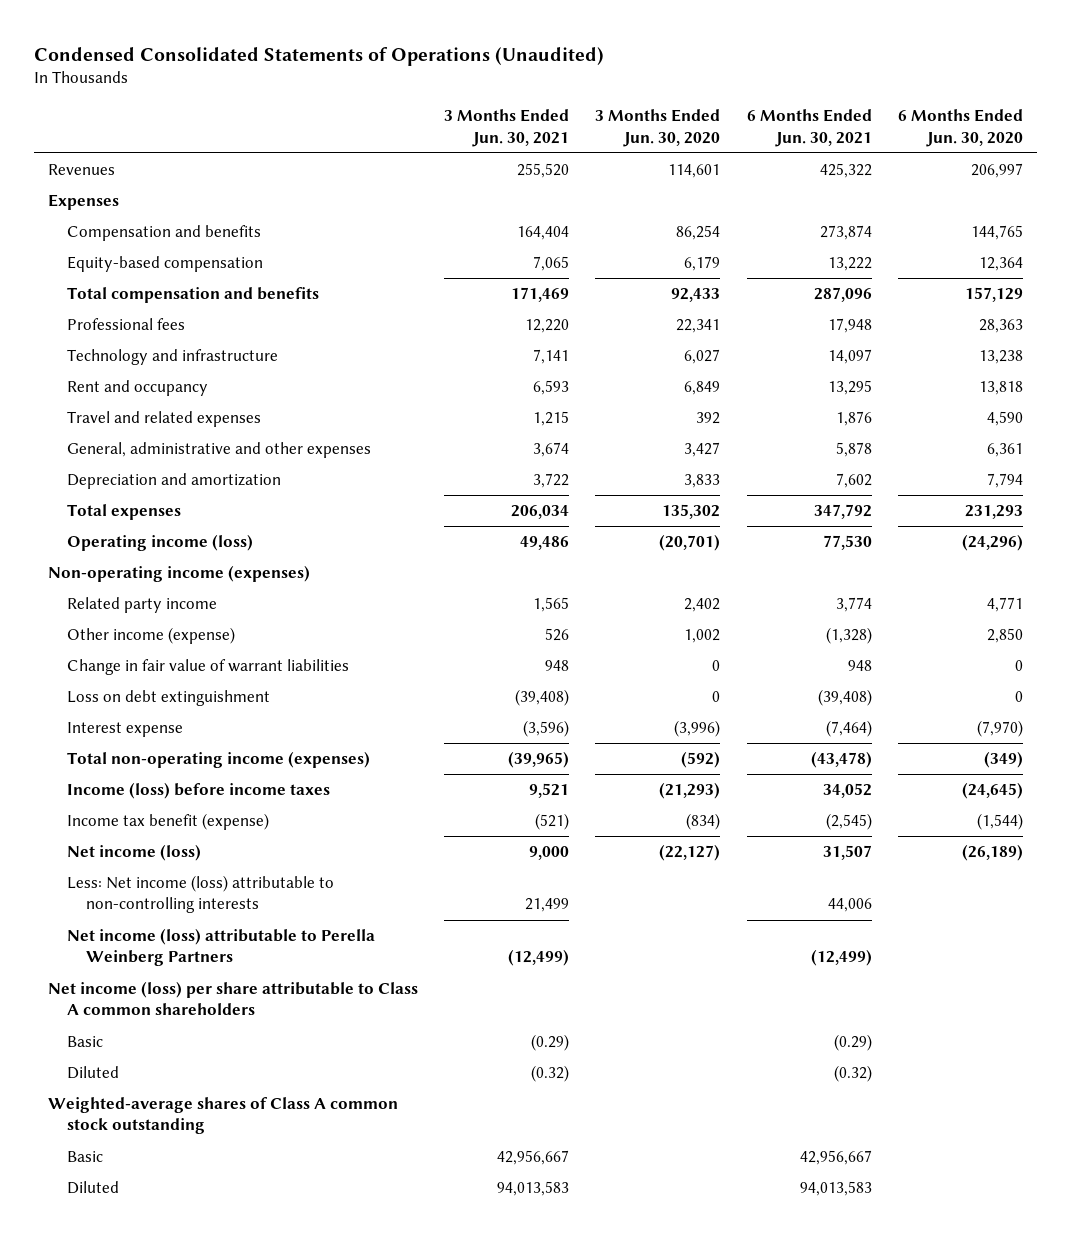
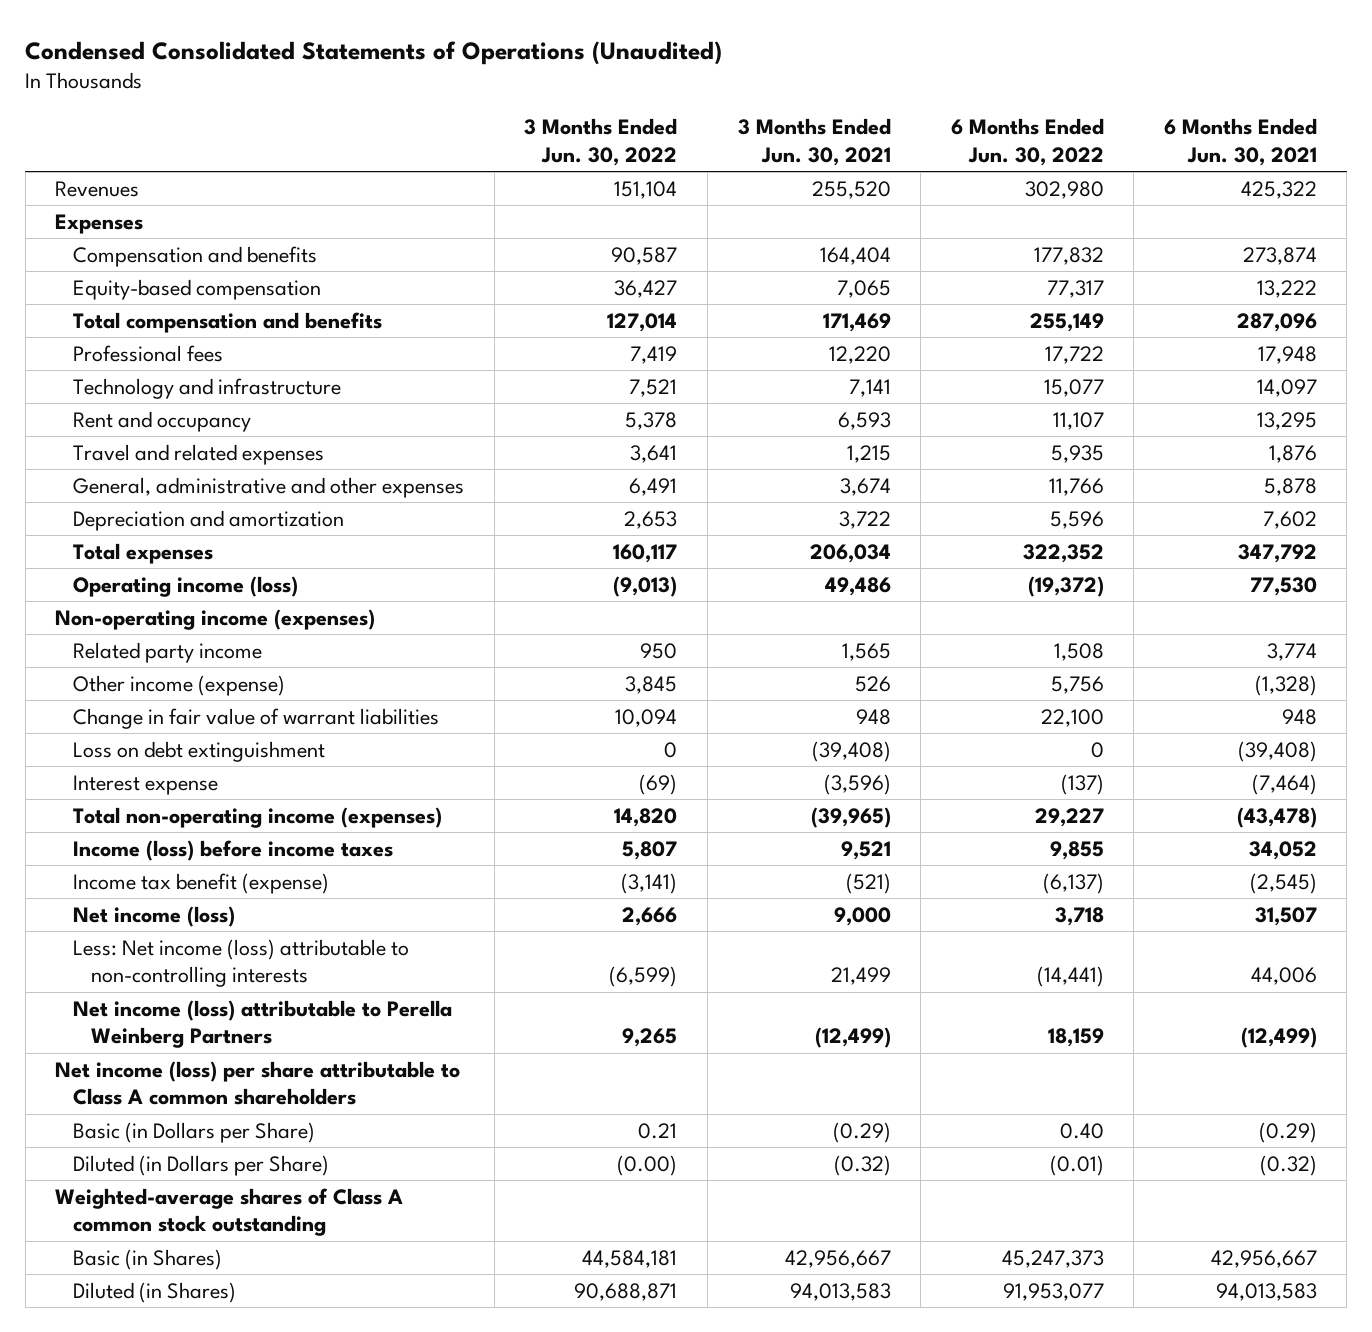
[595,109,721,147] 3 Months Ended Jun. 30, 2020 -> none
[898,109,1024,147] 6 Months Ended Jun. 30, 2020 -> none
none -> [524,118,678,166] 3 Months Ended Jun. 30, 2022
none -> [950,118,1104,166] 6 Months Ended Jun. 30, 2022
[66,1036,103,1048] Basic -> [73,1121,316,1143] Basic (in Dollars per Share)
[66,1066,119,1080] Diluted -> [73,1154,330,1176] Diluted (in Dollars per Share)
[66,1151,103,1163] Basic -> [73,1248,223,1270] Basic (in Shares)
[66,1181,119,1195] Diluted -> [73,1281,237,1303] Diluted (in Shares)

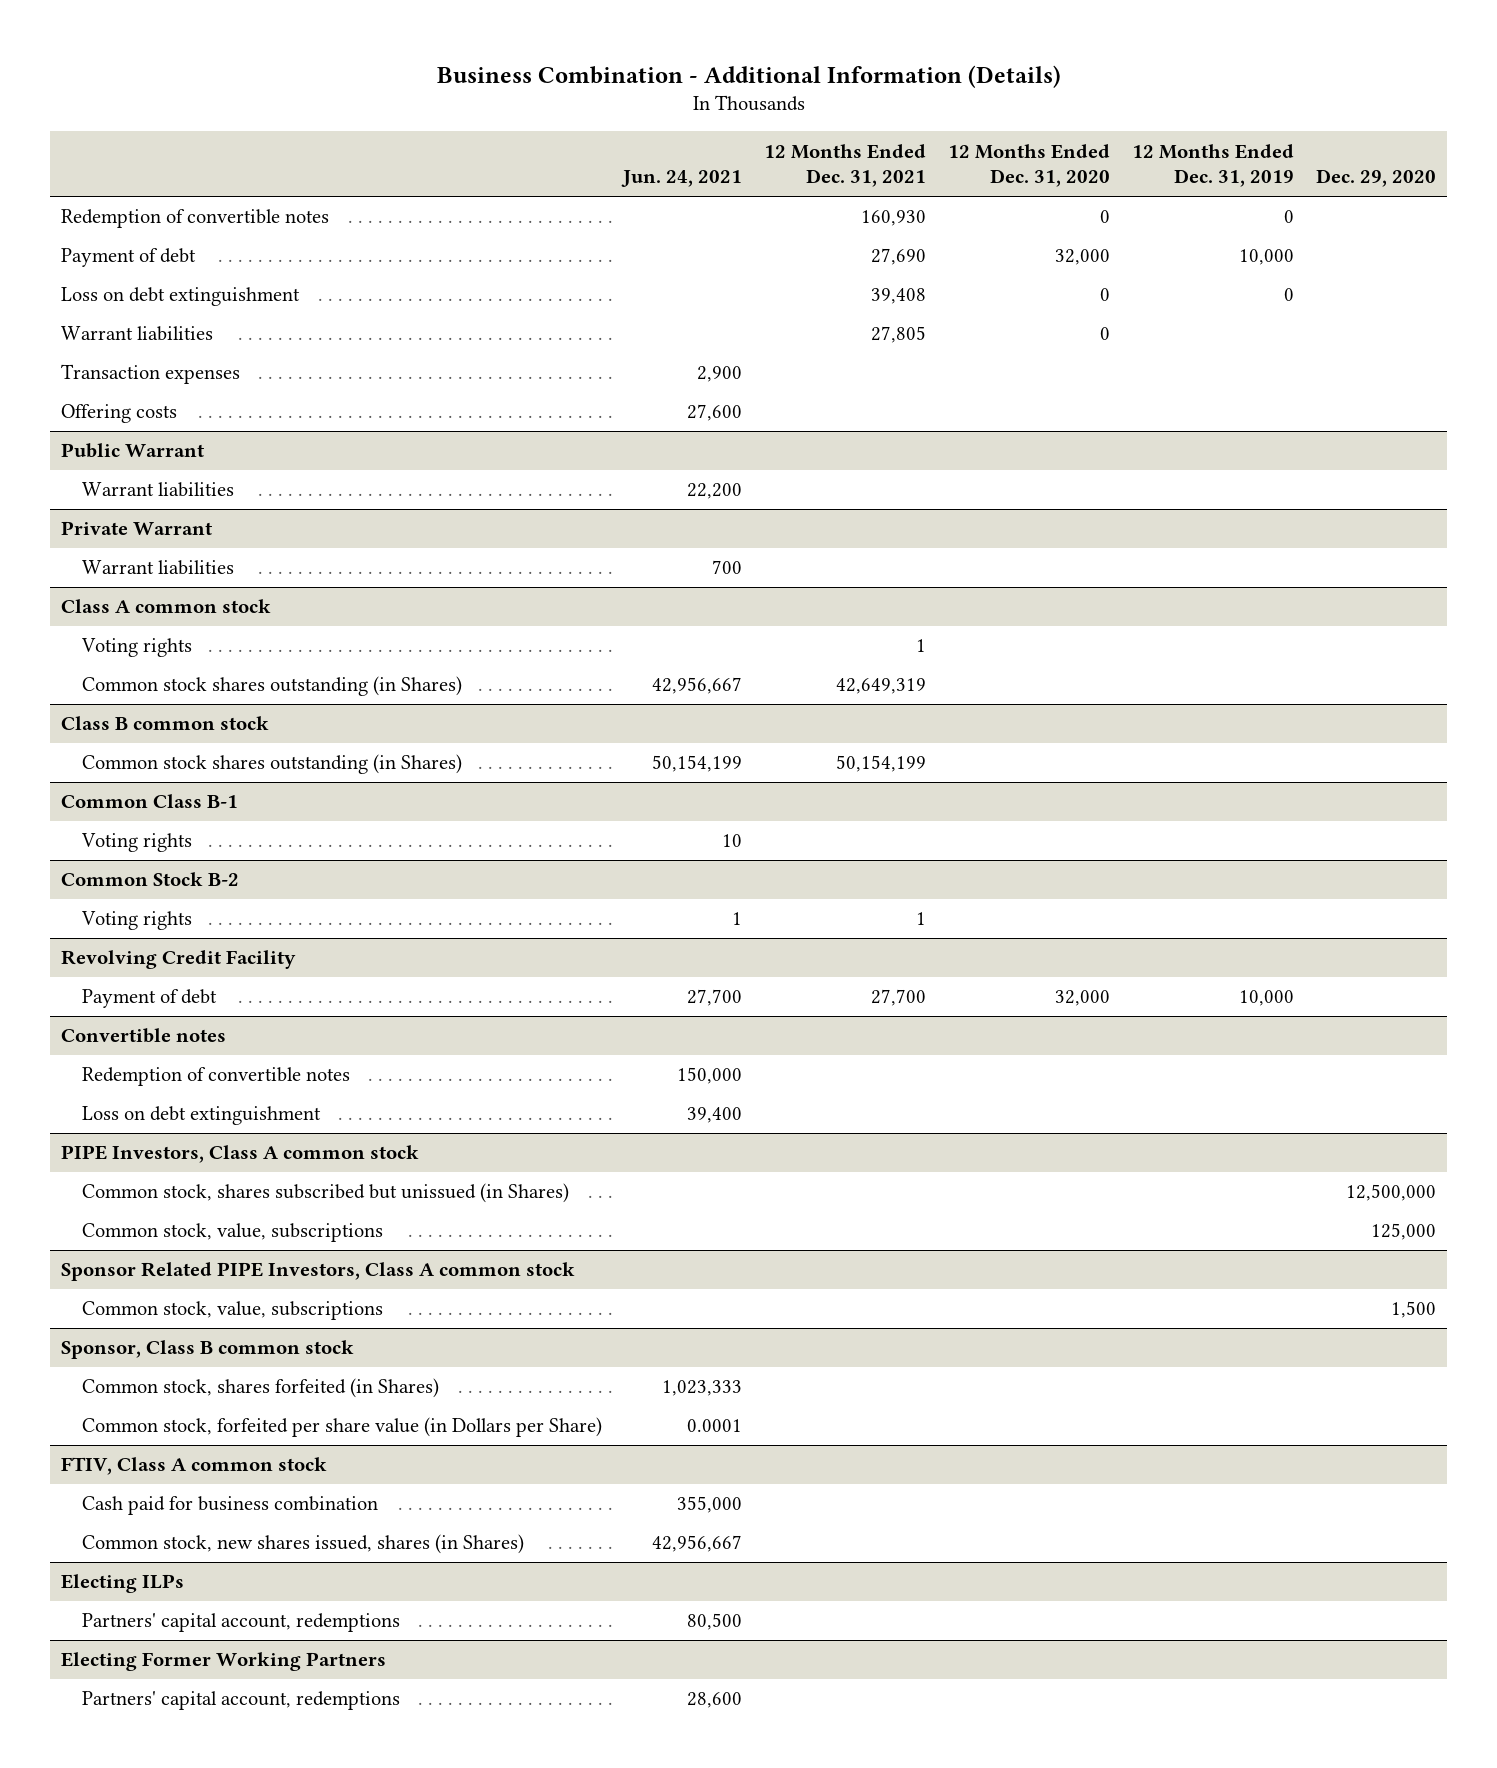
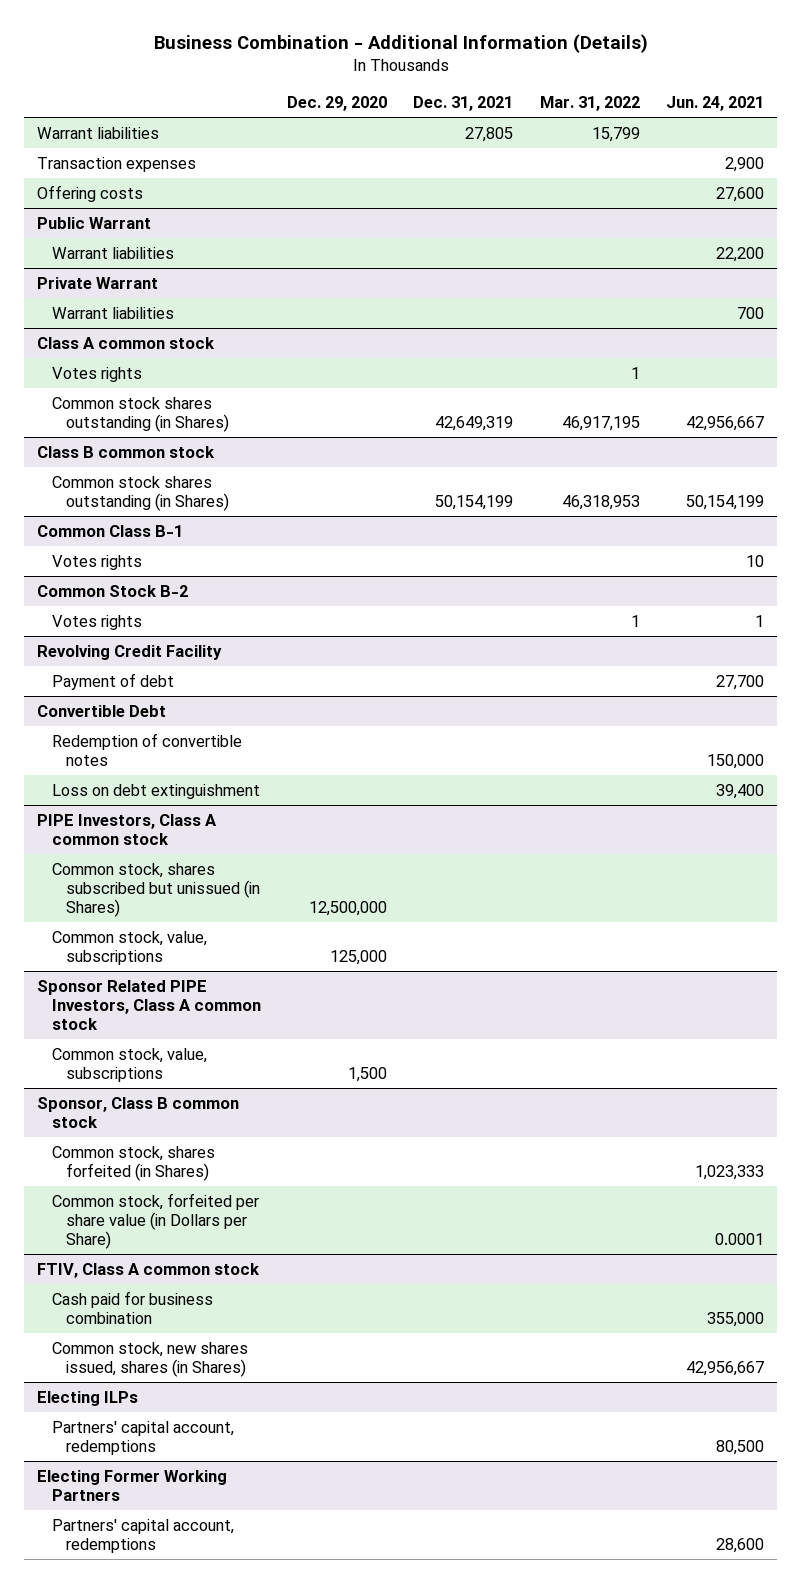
[764,143,927,188] 12 Months Ended Dec. 31, 2021 -> none
[948,143,1111,188] 12 Months Ended Dec. 31, 2020 -> none
[1132,143,1295,188] 12 Months Ended Dec. 31, 2019 -> none
none -> [413,96,514,112] Dec. 31, 2021
none -> [539,96,640,112] Mar. 31, 2022
[61,209,330,229] Redemption of convertible notes -> none
[61,248,197,268] Payment of debt -> none
[61,287,301,307] Loss on debt extinguishment -> none
[80,638,192,658] Voting rights -> [51,366,142,382] Votes rights
[80,833,192,853] Voting rights -> [51,554,142,570] Votes rights
[80,911,192,931] Voting rights -> [51,614,142,630] Votes rights
[61,1028,227,1044] Convertible notes -> [37,704,167,717] Convertible Debt

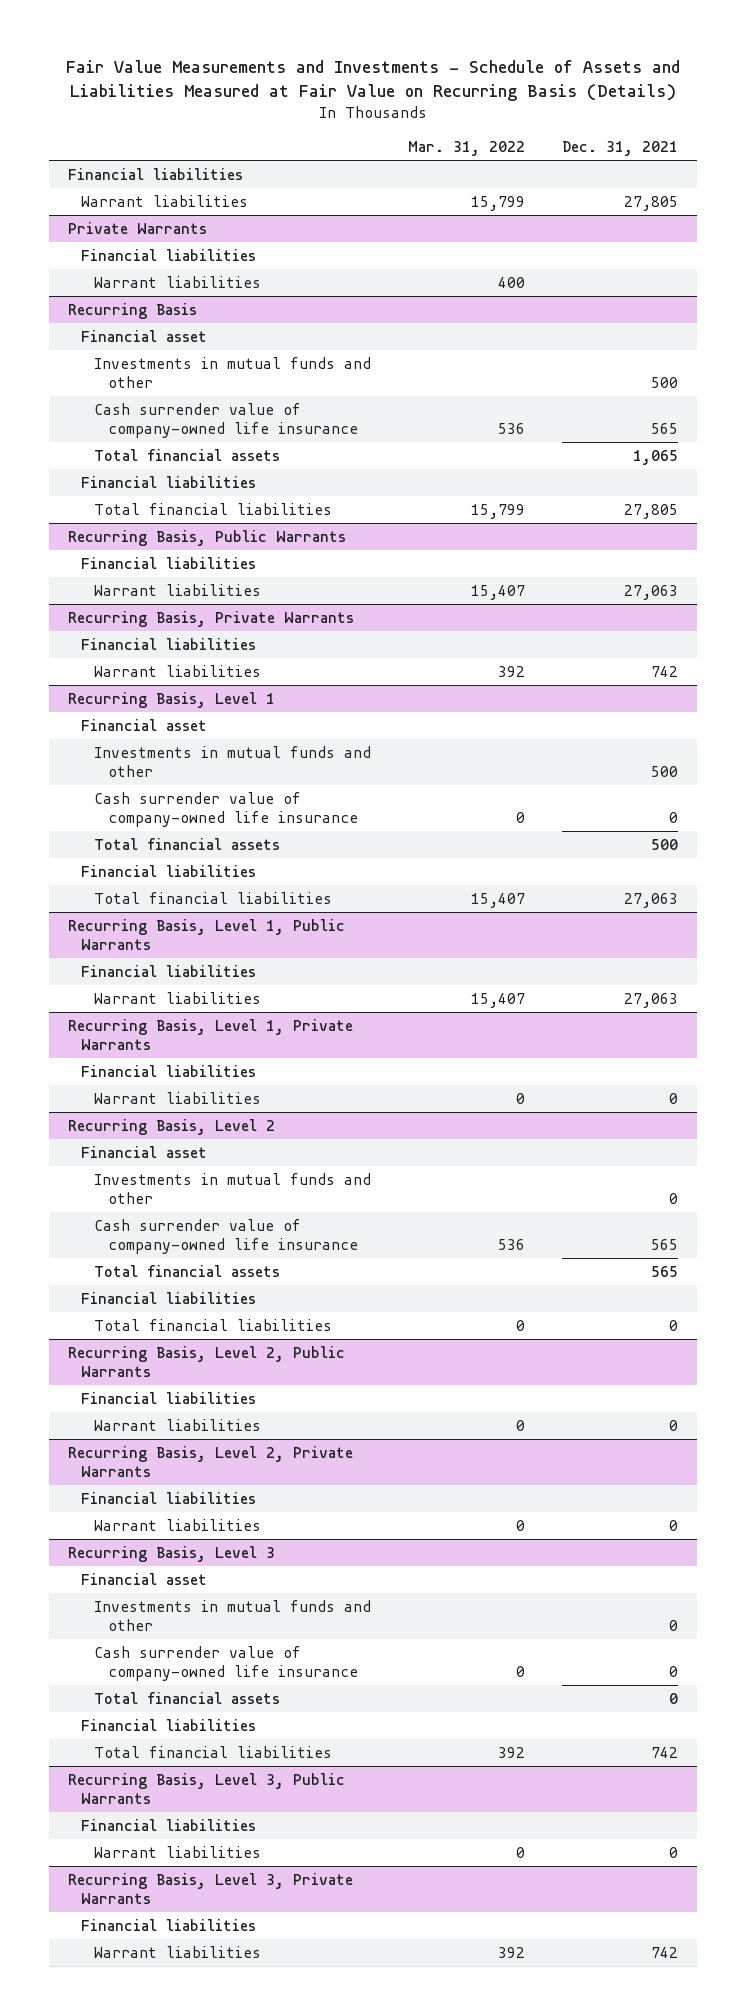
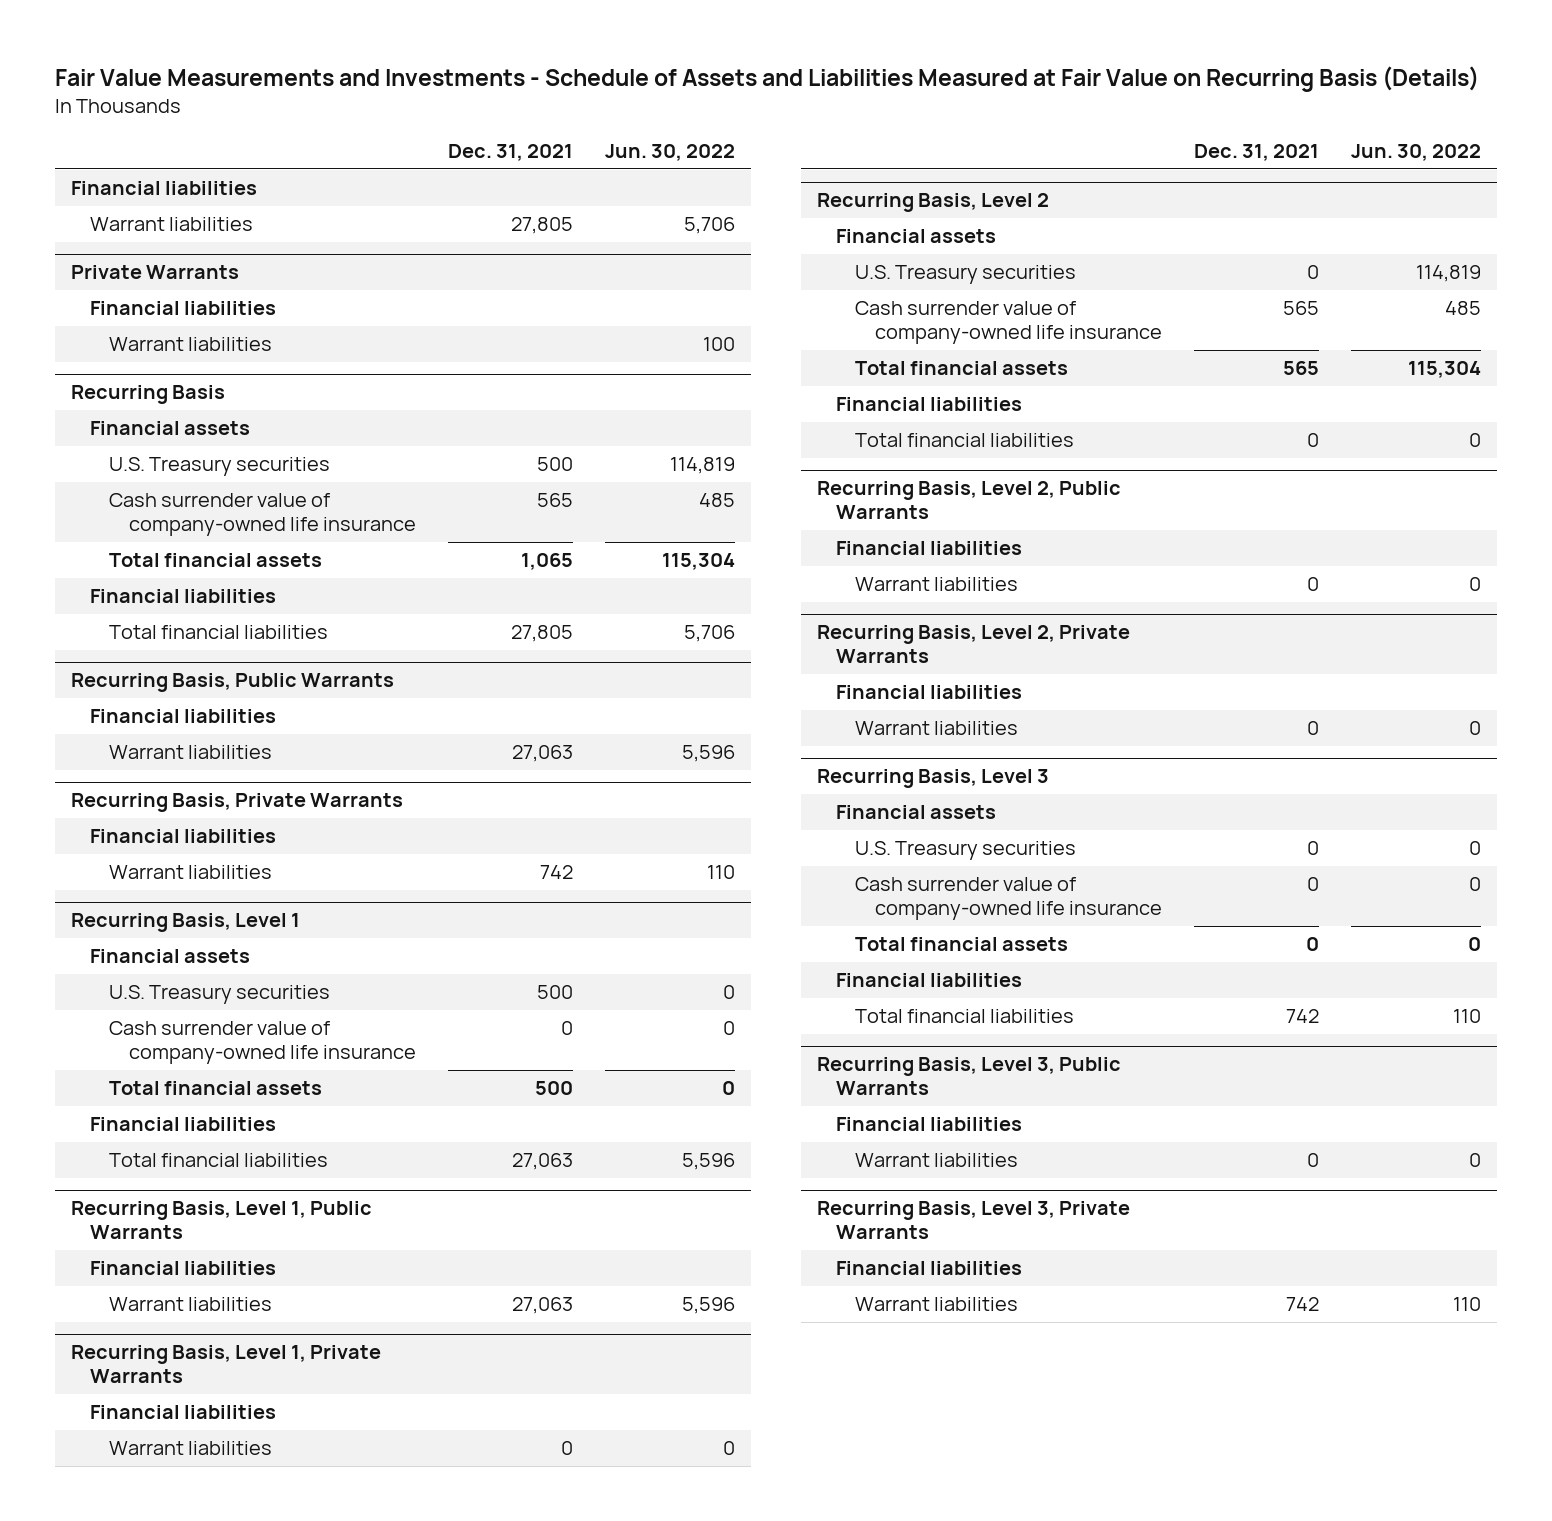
[408,141,526,157] Mar. 31, 2022 -> none
none -> [604,144,735,162] Jun. 30, 2022
[81,329,208,342] Financial asset -> [90,421,251,436] Financial assets
[94,356,372,388] Investments in mutual funds and other -> [109,457,331,477] U.S. Treasury securities
[81,718,208,731] Financial asset -> [90,949,251,964] Financial assets
[94,745,372,777] Investments in mutual funds and other -> [109,985,331,1005] U.S. Treasury securities
[81,1145,208,1158] Financial asset -> [836,229,997,244] Financial assets
[94,1172,372,1204] Investments in mutual funds and other -> [855,265,1077,285] U.S. Treasury securities
[81,1572,208,1585] Financial asset -> [836,805,997,820] Financial assets
[94,1599,372,1631] Investments in mutual funds and other -> [855,841,1077,861] U.S. Treasury securities

